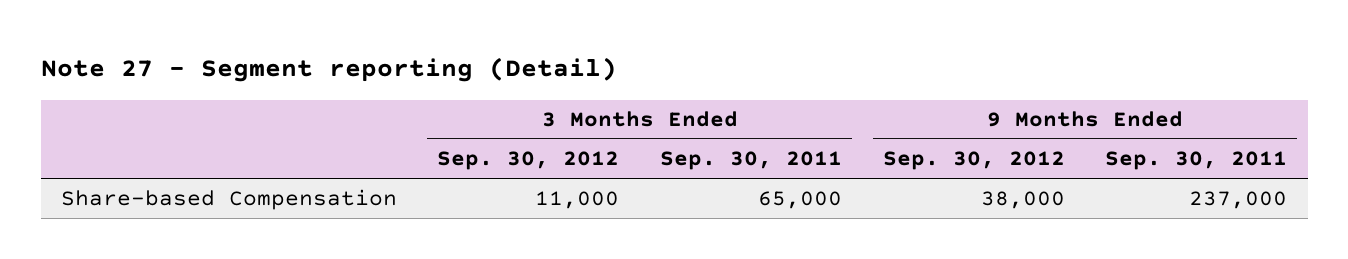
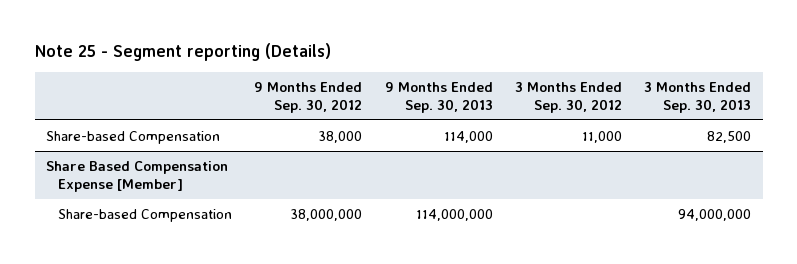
[40,57,617,83] Note 27 - Segment reporting (Detail) -> [34,43,331,62] Note 25 - Segment reporting (Details)
[660,151,843,171] Sep. 30, 2011 -> none
[1105,151,1288,171] Sep. 30, 2011 -> none
none -> [384,81,493,113] 9 Months Ended Sep. 30, 2013
none -> [644,81,752,113] 3 Months Ended Sep. 30, 2013
none -> [45,160,228,192] Share Based Compensation Expense [Member]
none -> [57,208,232,222] Share-based Compensation

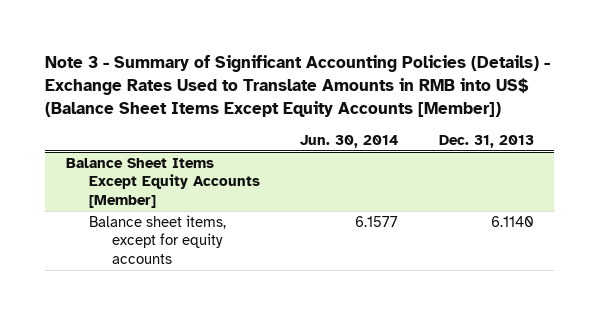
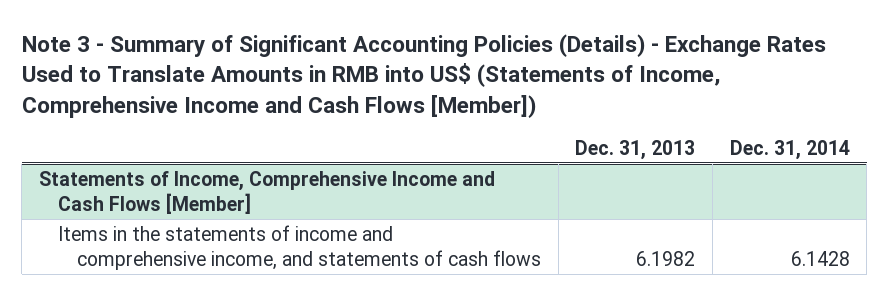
[45,55,551,118] Note 3 - Summary of Significant Accounting Policies (Details) - Exchange Rates Used to Translate Amounts in RMB into US$ (Balance Sheet Items Except Equity Accounts [Member]) -> [21,34,826,118] Note 3 - Summary of Significant Accounting Policies (Details) - Exchange Rates Used to Translate Amounts in RMB into US$ (Statements of Income, Comprehensive Income and Cash Flows [Member])
[300,134,399,148] Jun. 30, 2014 -> none
none -> [729,139,850,160] Dec. 31, 2014
[65,158,260,208] Balance Sheet Items Except Equity Accounts [Member] -> none
[88,215,226,264] Balance sheet items, except for equity accounts -> none
none -> [38,170,495,215] Statements of Income, Comprehensive Income and Cash Flows [Member]
none -> [57,224,541,271] Items in the statements of income and comprehensive income, and statements of cash flows

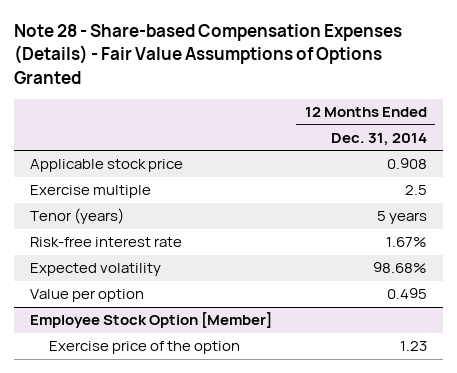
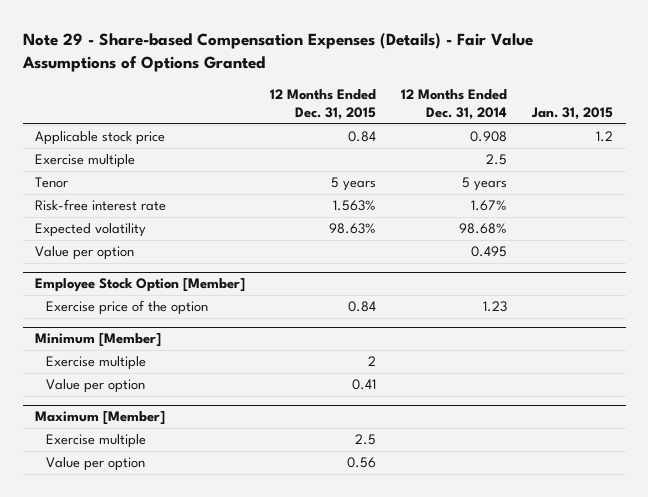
[13,24,402,84] Note 28 - Share-based Compensation Expenses (Details) - Fair Value Assumptions of Options Granted -> [21,33,533,73] Note 29 - Share-based Compensation Expenses (Details) - Fair Value Assumptions of Options Granted
none -> [270,89,377,121] 12 Months Ended Dec. 31, 2015
none -> [531,107,614,121] Jan. 31, 2015
[30,208,125,225] Tenor (years) -> [35,177,69,189] Tenor
none -> [35,333,162,348] Minimum [Member]
none -> [45,356,146,371] Exercise multiple
none -> [45,379,145,394] Value per option
none -> [35,411,166,426] Maximum [Member]
none -> [45,434,146,449] Exercise multiple
none -> [45,457,145,472] Value per option

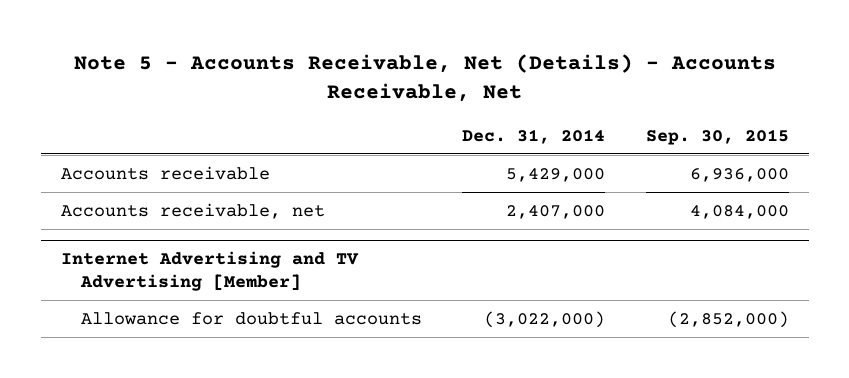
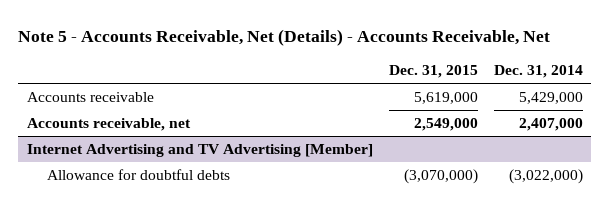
[645,128,789,145] Sep. 30, 2015 -> none
none -> [388,65,478,79] Dec. 31, 2015
[81,311,423,325] Allowance for doubtful accounts -> [46,168,230,180] Allowance for doubtful debts

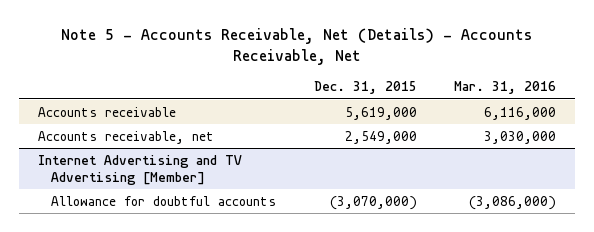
[494,65,584,79] Dec. 31, 2014 -> none
none -> [454,81,557,95] Mar. 31, 2016
[46,168,230,180] Allowance for doubtful debts -> [50,195,276,206] Allowance for doubtful accounts

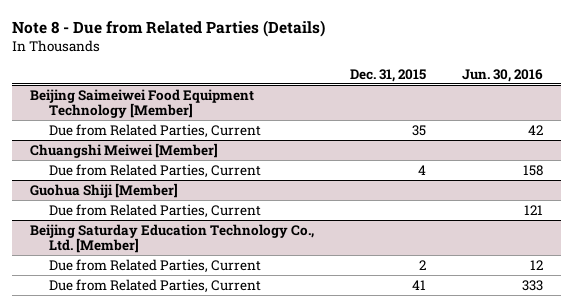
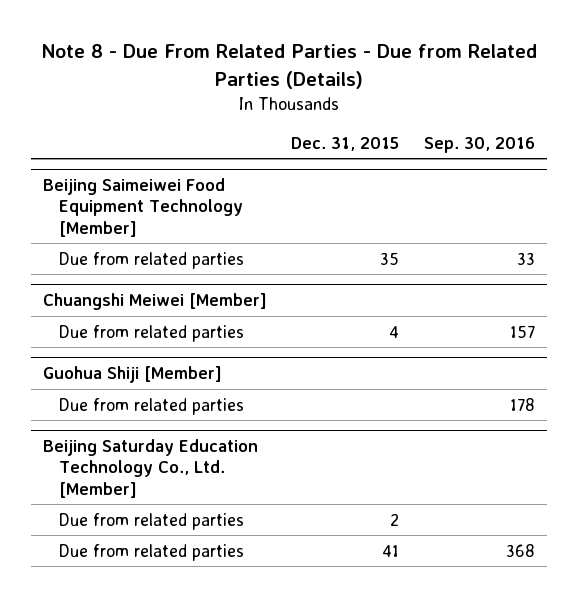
[12,19,326,37] Note 8 - Due from Related Parties (Details) -> [40,44,537,89] Note 8 - Due From Related Parties - Due from Related Parties (Details)
[461,68,543,82] Jun. 30, 2016 -> none
none -> [424,136,536,153] Sep. 30, 2016
[48,123,261,138] Due from Related Parties, Current -> [58,251,244,269] Due from related parties
[48,163,261,178] Due from Related Parties, Current -> [58,324,244,342] Due from related parties
[48,203,261,218] Due from Related Parties, Current -> [58,397,244,415] Due from related parties
[48,258,261,273] Due from Related Parties, Current -> [58,512,244,530] Due from related parties
[48,278,261,293] Due from Related Parties, Current -> [58,543,244,561] Due from related parties

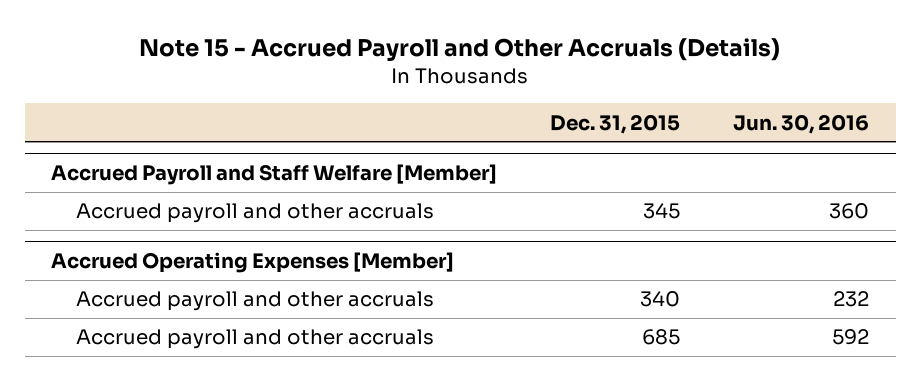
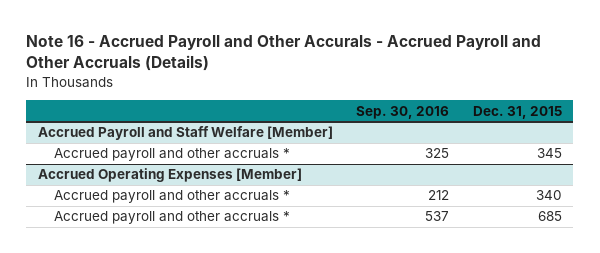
[139,38,781,62] Note 15 - Accrued Payroll and Other Accruals (Details) -> [26,35,542,72] Note 16 - Accrued Payroll and Other Accurals - Accrued Payroll and Other Accruals (Details)
[733,113,870,134] Jun. 30, 2016 -> none
none -> [356,105,450,119] Sep. 30, 2016
[75,203,434,224] Accrued payroll and other accruals -> [54,148,291,162] Accrued payroll and other accruals *
[75,291,434,312] Accrued payroll and other accruals -> [54,190,291,204] Accrued payroll and other accruals *
[75,329,434,350] Accrued payroll and other accruals -> [54,211,291,225] Accrued payroll and other accruals *

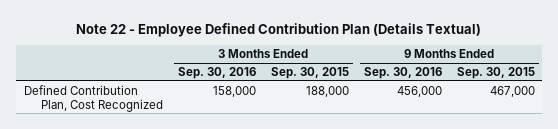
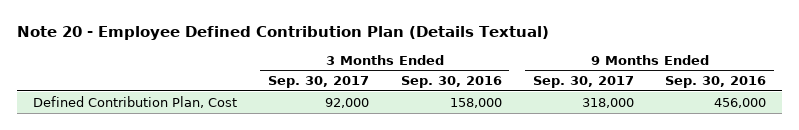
[76,22,482,37] Note 22 - Employee Defined Contribution Plan (Details Textual) -> [17,25,550,40] Note 20 - Employee Defined Contribution Plan (Details Textual)
[270,67,349,80] Sep. 30, 2015 -> none
[456,67,535,80] Sep. 30, 2015 -> none
none -> [268,76,370,89] Sep. 30, 2017
none -> [532,76,634,89] Sep. 30, 2017
[23,85,163,112] Defined Contribution Plan, Cost Recognized -> [32,95,237,108] Defined Contribution Plan, Cost

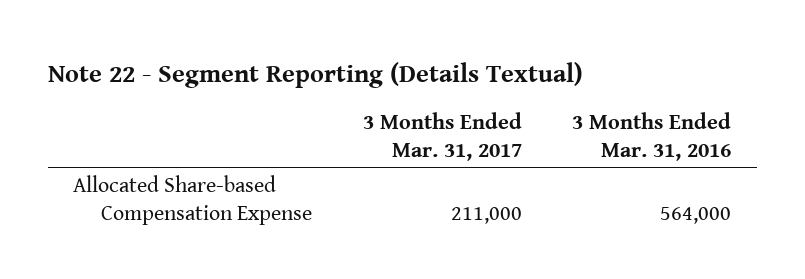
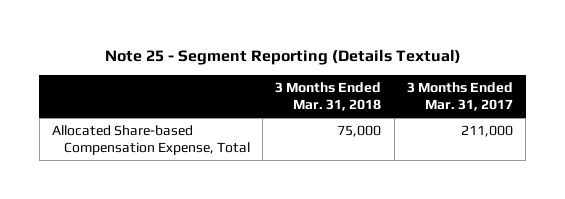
[47,62,583,89] Note 22 - Segment Reporting (Details Textual) -> [104,48,461,65] Note 25 - Segment Reporting (Details Textual)
[572,111,732,161] 3 Months Ended Mar. 31, 2016 -> none
none -> [275,82,382,112] 3 Months Ended Mar. 31, 2018
[73,175,313,226] Allocated Share-based Compensation Expense -> [52,125,250,156] Allocated Share-based Compensation Expense, Total

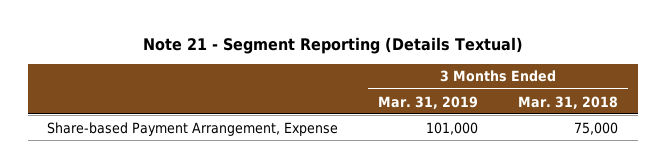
[104,48,461,65] Note 25 - Segment Reporting (Details Textual) -> [142,36,523,54] Note 21 - Segment Reporting (Details Textual)
[406,82,513,112] 3 Months Ended Mar. 31, 2017 -> none
none -> [378,95,479,109] Mar. 31, 2019
[52,125,250,156] Allocated Share-based Compensation Expense, Total -> [47,121,339,136] Share-based Payment Arrangement, Expense

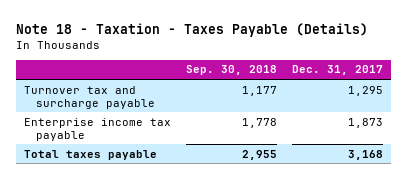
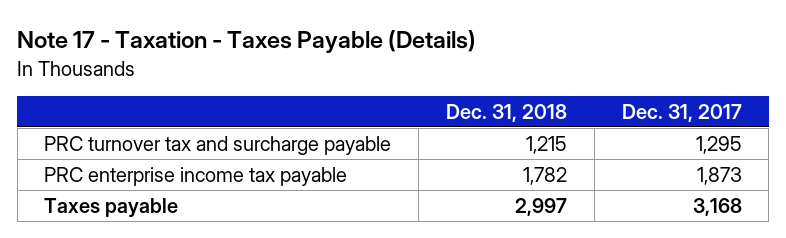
[16,22,369,37] Note 18 - Taxation - Taxes Payable (Details) -> [17,30,477,54] Note 17 - Taxation - Taxes Payable (Details)
[185,65,277,76] Sep. 30, 2018 -> none
none -> [445,103,567,122] Dec. 31, 2018
[23,85,155,109] Turnover tax and surcharge payable -> [44,135,392,155] PRC turnover tax and surcharge payable
[23,117,171,141] Enterprise income tax payable -> [44,166,348,186] PRC enterprise income tax payable
[23,149,157,160] Total taxes payable -> [44,197,179,218] Taxes payable

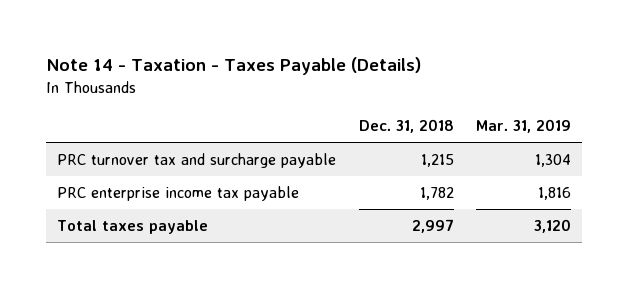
[17,30,477,54] Note 17 - Taxation - Taxes Payable (Details) -> [46,57,422,76] Note 14 - Taxation - Taxes Payable (Details)
[621,103,742,122] Dec. 31, 2017 -> none
none -> [476,119,572,134] Mar. 31, 2019
[44,197,179,218] Taxes payable -> [57,219,209,234] Total taxes payable

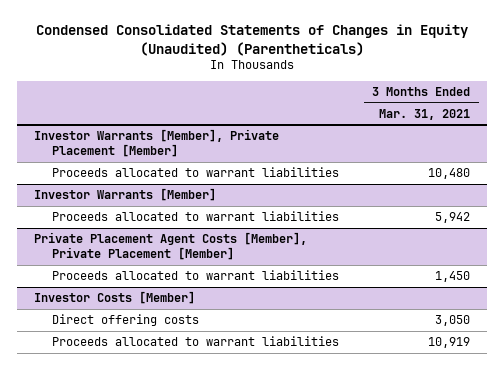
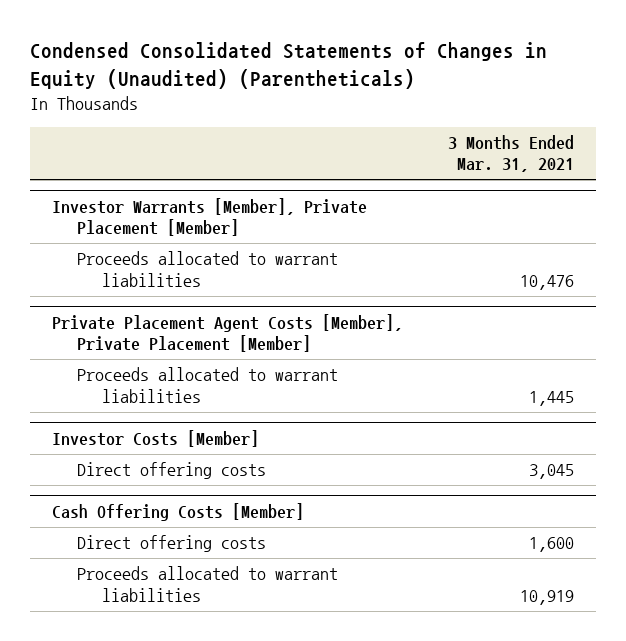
[33,188,216,202] Investor Warrants [Member] -> none
[51,211,339,222] Proceeds allocated to warrant liabilities -> none
[428,168,471,180] 10,480 -> [519,274,574,290] 10,476
[435,271,471,283] 1,450 -> [528,390,574,406] 1,445
[435,315,471,327] 3,050 -> [528,464,574,480] 3,045
none -> [52,503,305,522] Cash Offering Costs [Member]
none -> [77,535,267,553] Direct offering costs

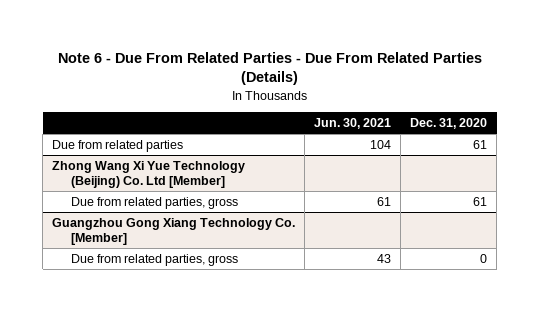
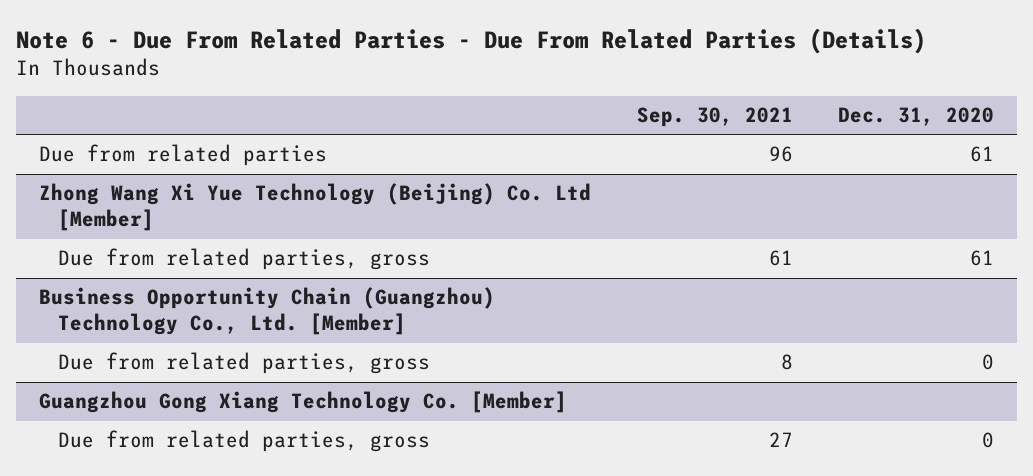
[314,118,392,130] Jun. 30, 2021 -> none
none -> [636,107,793,128] Sep. 30, 2021
none -> [39,287,496,336] Business Opportunity Chain (Guangzhou) Technology Co., Ltd. [Member]
none -> [58,352,431,375] Due from related parties, gross

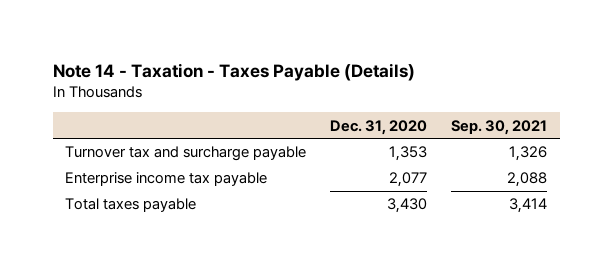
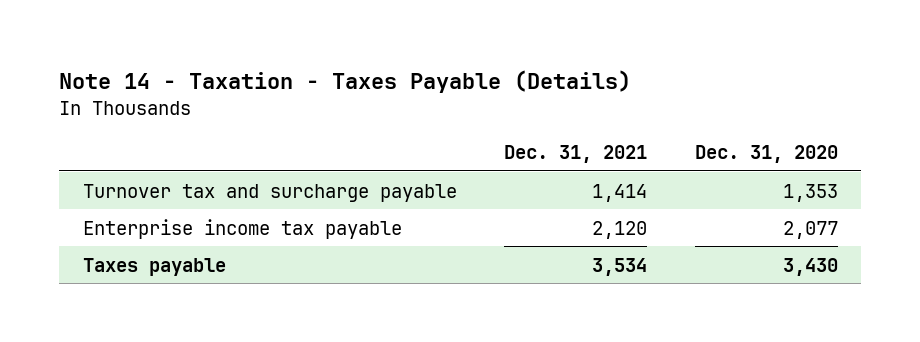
[451,119,548,135] Sep. 30, 2021 -> none
none -> [504,145,648,164] Dec. 31, 2021
[65,198,197,213] Total taxes payable -> [82,257,226,276] Taxes payable

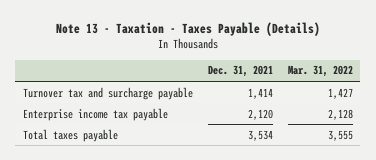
[58,69,631,93] Note 14 - Taxation - Taxes Payable (Details) -> [55,22,320,37] Note 13 - Taxation - Taxes Payable (Details)
[694,145,838,164] Dec. 31, 2020 -> none
none -> [287,65,353,78] Mar. 31, 2022
[82,257,226,276] Taxes payable -> [22,128,118,142] Total taxes payable

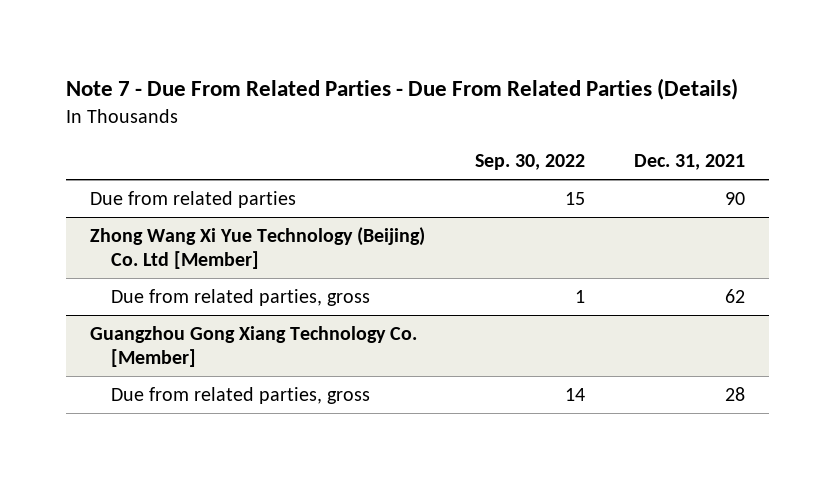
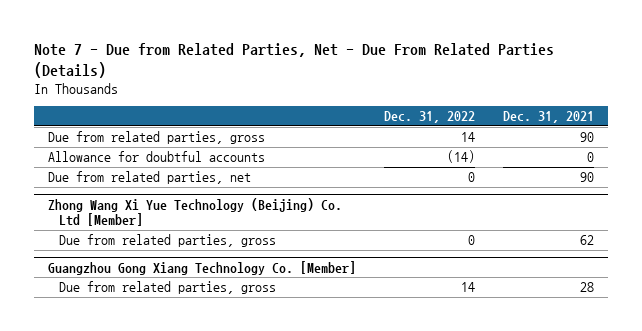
[65,78,738,101] Note 7 - Due From Related Parties - Due From Related Parties (Details) -> [33,43,554,79] Note 7 - Due from Related Parties, Net - Due From Related Parties (Details)
[474,154,585,171] Sep. 30, 2022 -> none
none -> [384,111,476,124] Dec. 31, 2022
none -> [47,131,265,145] Due from related parties, gross
none -> [47,151,265,163] Allowance for doubtful accounts
[90,191,297,209] Due from related parties -> [47,171,251,185] Due from related parties, net

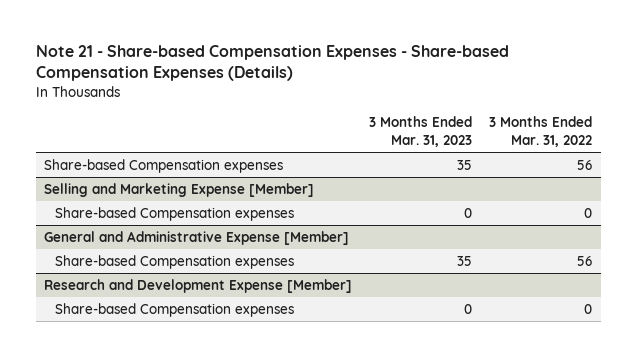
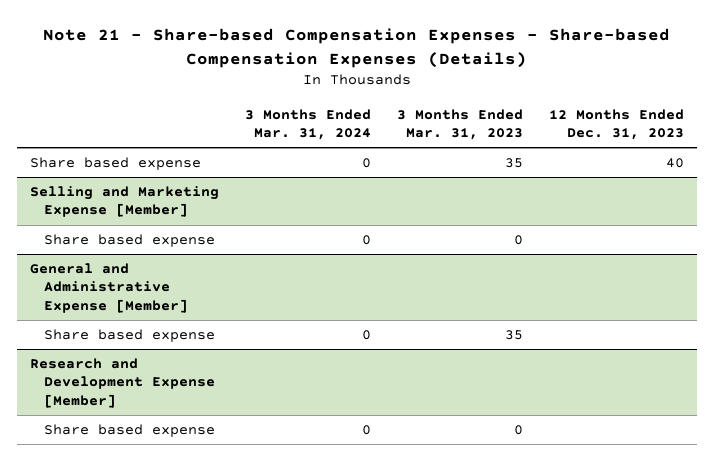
[489,116,593,148] 3 Months Ended Mar. 31, 2022 -> none
none -> [245,108,372,140] 3 Months Ended Mar. 31, 2024
none -> [549,108,685,140] 12 Months Ended Dec. 31, 2023
[44,158,284,173] Share-based Compensation expenses -> [29,157,201,171] Share based expense
[55,206,295,221] Share-based Compensation expenses -> [44,234,216,248] Share based expense
[55,254,295,269] Share-based Compensation expenses -> [44,329,216,343] Share based expense
[55,302,295,317] Share-based Compensation expenses -> [44,424,216,438] Share based expense

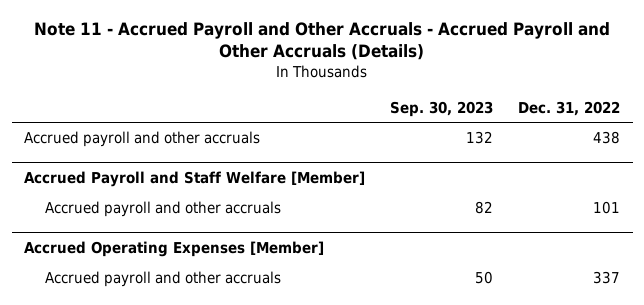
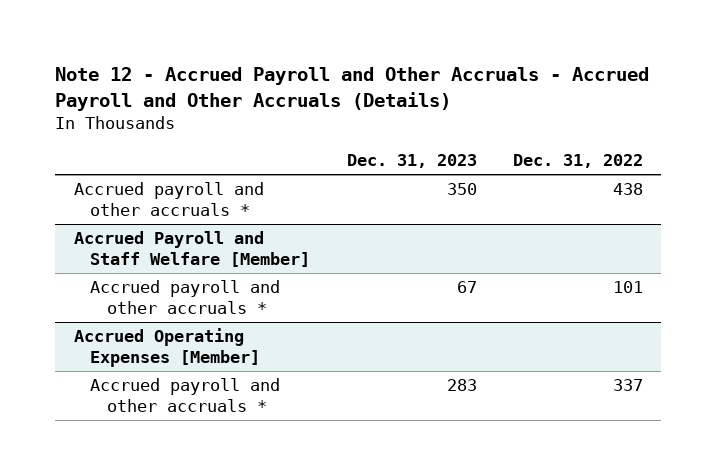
[34,21,611,61] Note 11 - Accrued Payroll and Other Accruals - Accrued Payroll and Other Accruals (Details) -> [55,67,650,111] Note 12 - Accrued Payroll and Other Accruals - Accrued Payroll and Other Accruals (Details)
[390,100,494,117] Sep. 30, 2023 -> none
none -> [346,153,477,168] Dec. 31, 2023
[24,131,261,148] Accrued payroll and other accruals -> [73,182,264,216] Accrued payroll and other accruals *
[45,201,282,218] Accrued payroll and other accruals -> [90,280,281,314] Accrued payroll and other accruals *
[45,271,282,288] Accrued payroll and other accruals -> [90,378,281,412] Accrued payroll and other accruals *

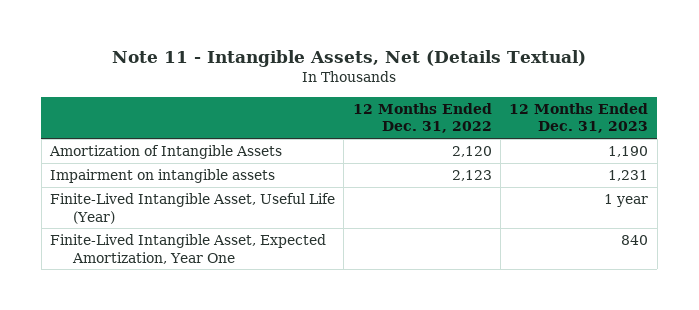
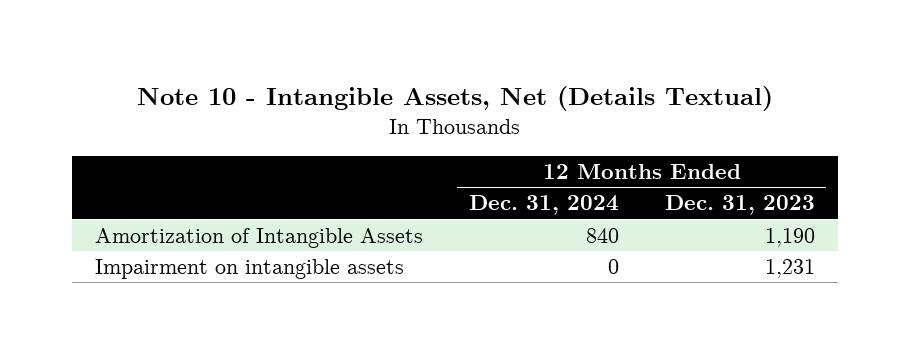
[112,50,587,68] Note 11 - Intangible Assets, Net (Details Textual) -> [136,86,773,112] Note 10 - Intangible Assets, Net (Details Textual)
[352,102,492,134] 12 Months Ended Dec. 31, 2022 -> none
none -> [468,195,619,216] Dec. 31, 2024
[50,193,336,224] Finite-Lived Intangible Asset, Useful Life (Year) -> none
[50,234,327,264] Finite-Lived Intangible Asset, Expected Amortization, Year One -> none

